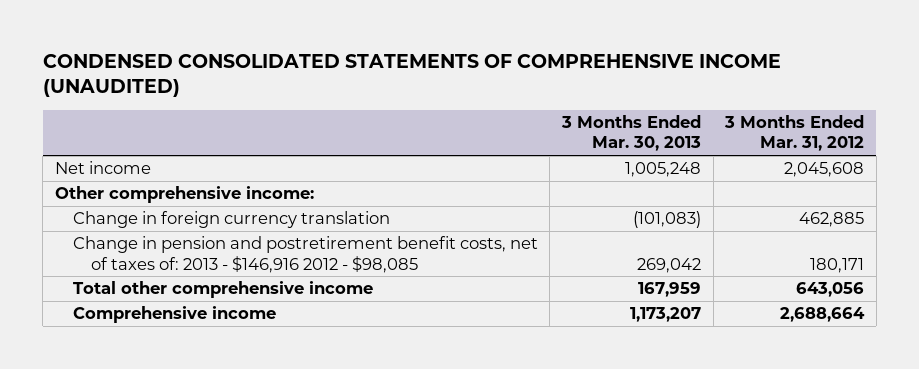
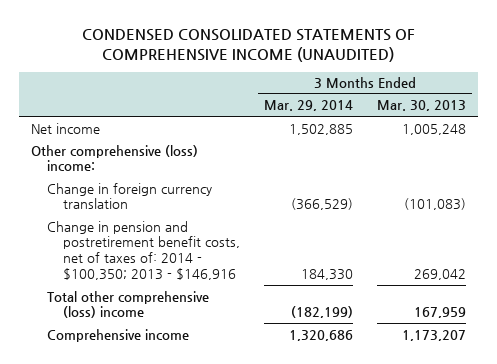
[724,115,865,152] 3 Months Ended Mar. 31, 2012 -> none
none -> [264,100,354,112] Mar. 29, 2014
[54,186,314,204] Other comprehensive income: -> [30,144,198,172] Other comprehensive (loss) income:
[72,236,538,273] Change in pension and postretirement benefit costs, net of taxes of: 2013 - $146,916 2012 - $98,085 -> [47,220,241,281] Change in pension and postretirement benefit costs, net of taxes of: 2014 - $100,350; 2013 - $146,916
[72,281,373,299] Total other comprehensive income -> [47,290,210,319] Total other comprehensive (loss) income

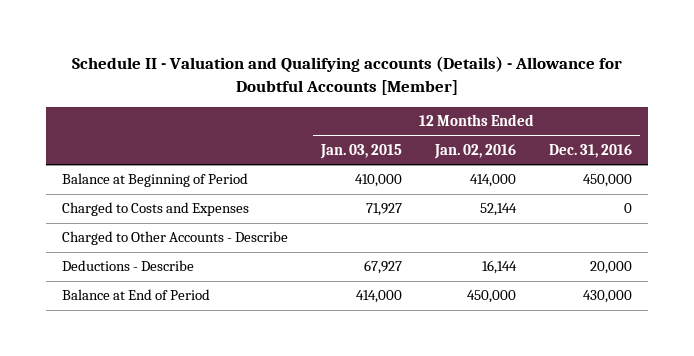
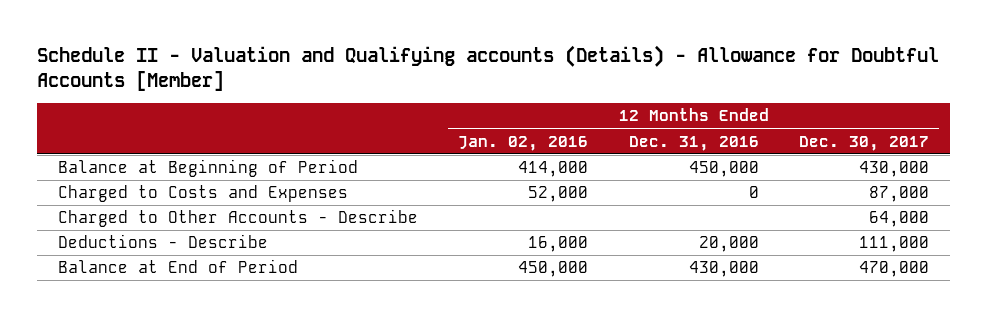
[320,143,403,159] Jan. 03, 2015 -> none
none -> [799,135,930,151] Dec. 30, 2017
[480,203,518,217] 52,144 -> [528,186,589,203] 52,000
[482,260,518,275] 16,144 -> [528,236,589,253] 16,000

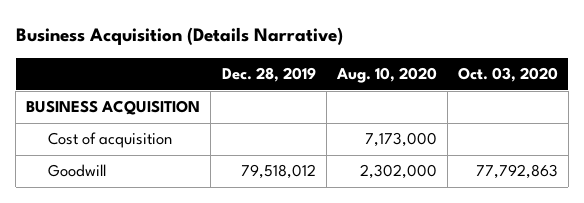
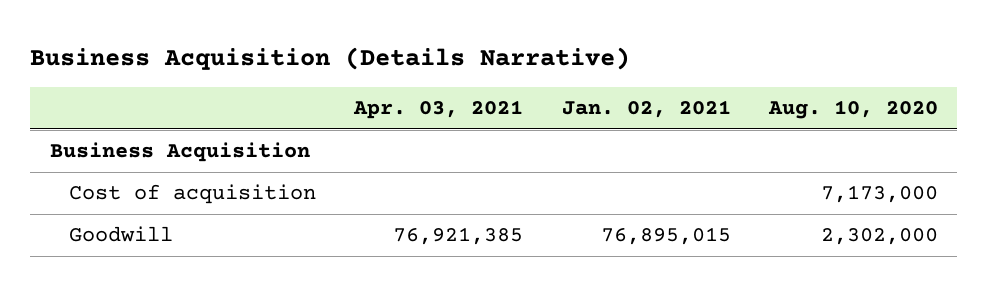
[221,67,316,83] Dec. 28, 2019 -> none
[457,67,558,83] Oct. 03, 2020 -> none
none -> [353,100,524,120] Apr. 03, 2021
none -> [561,100,731,119] Jan. 02, 2021
[26,100,201,116] BUSINESS ACQUISITION -> [49,142,310,163] Business Acquisition

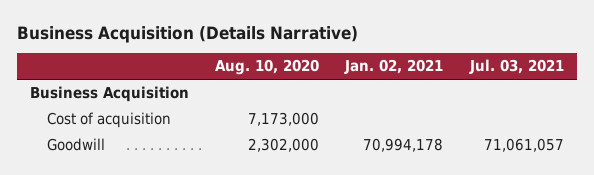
[353,100,524,120] Apr. 03, 2021 -> none
none -> [468,59,564,75] Jul. 03, 2021
[600,227,731,246] 76,895,015 -> [363,138,444,153] 70,994,178

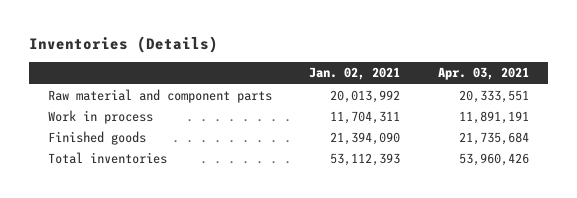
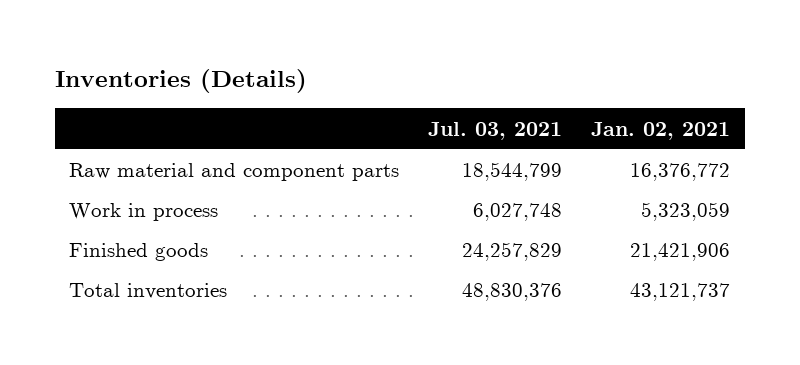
[438,67,530,81] Apr. 03, 2021 -> none
none -> [428,121,563,140] Jul. 03, 2021
[330,90,401,104] 20,013,992 -> [630,163,731,182] 16,376,772
[330,111,401,125] 11,704,311 -> [641,202,731,222] 5,323,059
[330,132,401,146] 21,394,090 -> [630,243,731,262] 21,421,906
[330,153,401,167] 53,112,393 -> [630,283,731,302] 43,121,737

